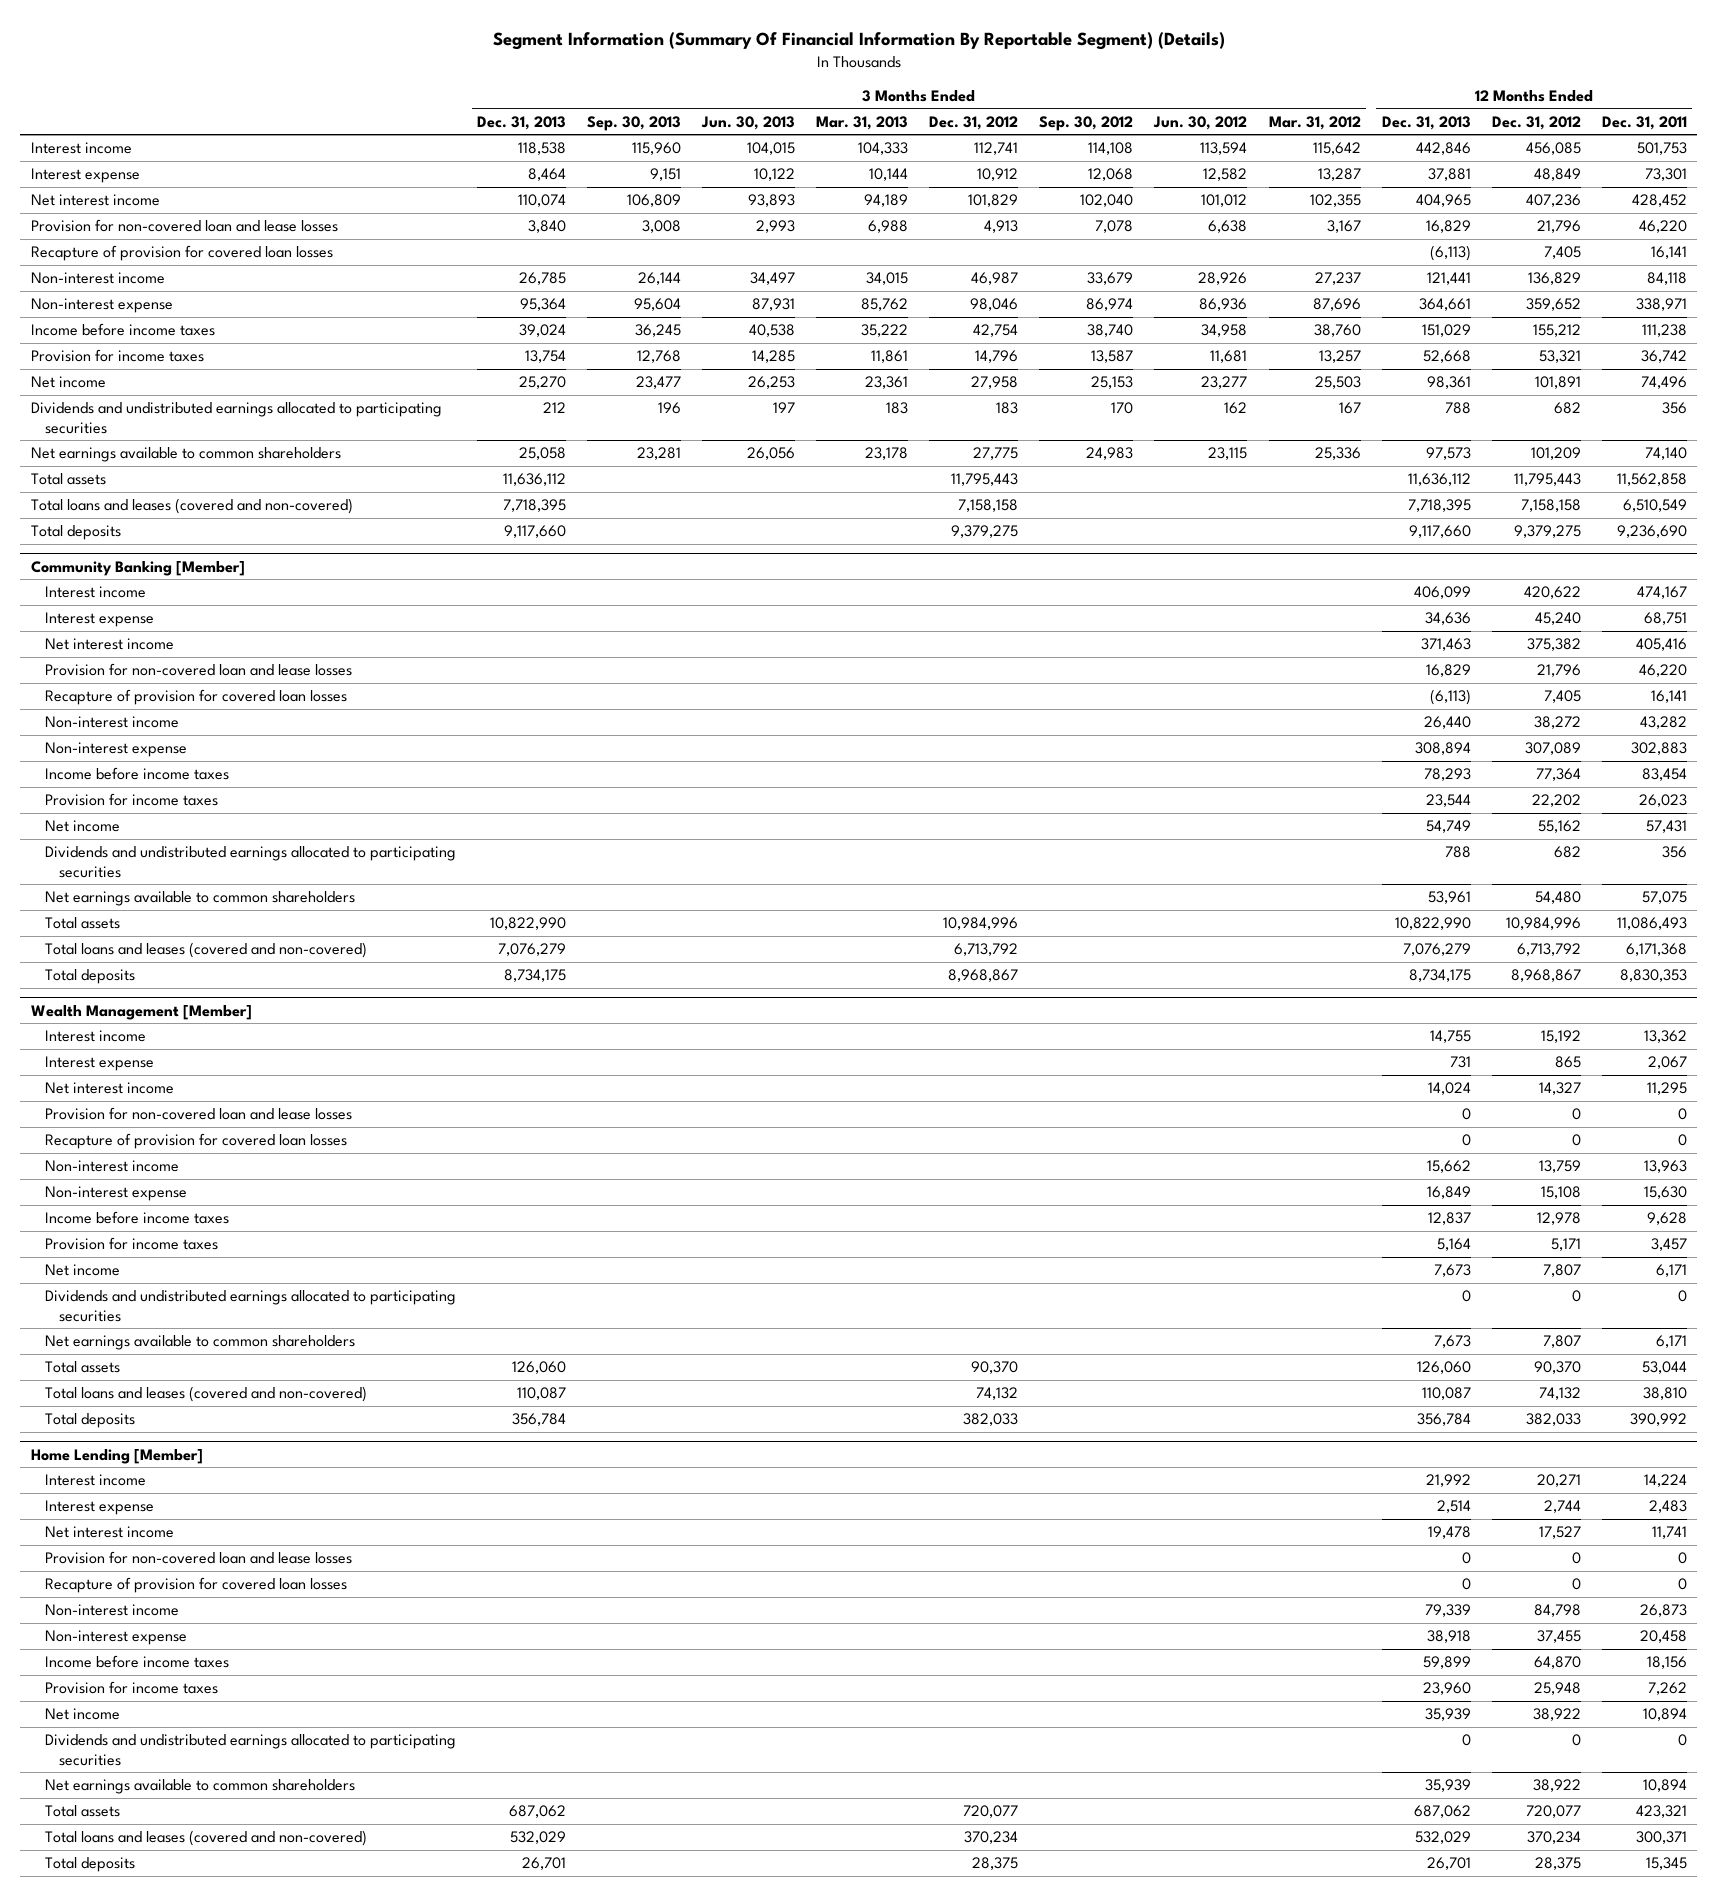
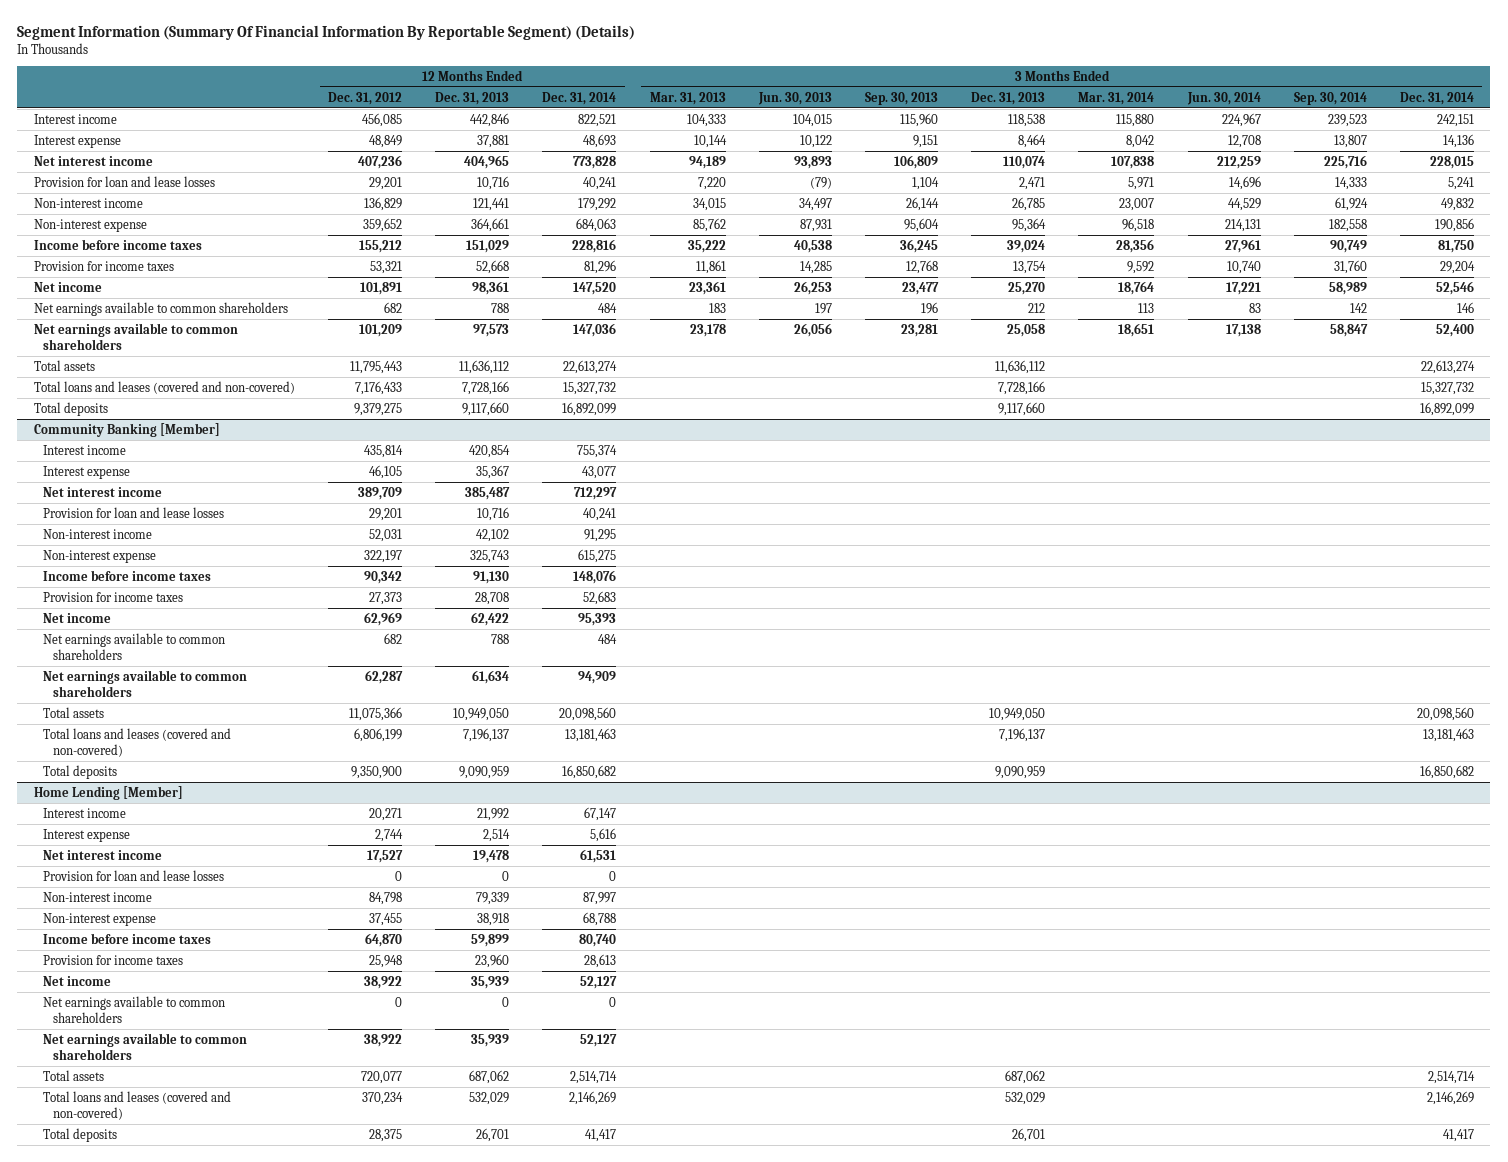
[929,115,1019,130] Dec. 31, 2012 -> none
[1039,115,1134,131] Sep. 30, 2012 -> none
[1153,115,1248,130] Jun. 30, 2012 -> none
[1268,115,1361,130] Mar. 31, 2012 -> none
[1601,115,1687,130] Dec. 31, 2011 -> none
none -> [542,91,617,105] Dec. 31, 2014
none -> [1078,91,1155,105] Mar. 31, 2014
none -> [1186,91,1261,105] Jun. 30, 2014
none -> [1293,91,1367,105] Sep. 30, 2014
none -> [1399,91,1474,105] Dec. 31, 2014
[30,245,333,262] Recapture of provision for covered loan losses -> none
[30,219,338,233] Provision for non-covered loan and lease losses -> [33,175,215,187] Provision for loan and lease losses
[527,220,566,234] 3,840 -> [1019,176,1046,190] 2,471
[641,220,681,234] 3,008 -> [911,176,939,190] 1,104
[756,220,796,234] 2,993 -> [809,176,832,189] (79)
[868,220,909,234] 6,988 -> [697,176,726,190] 7,220
[1425,220,1471,234] 16,829 -> [477,175,510,190] 10,716
[1536,220,1581,234] 21,796 -> [369,176,403,190] 29,201
[30,402,442,434] Dividends and undistributed earnings allocated to participating securities -> [33,301,288,316] Net earnings available to common shareholders
[502,499,566,513] 7,718,395 -> [998,380,1046,395] 7,728,166
[1407,499,1471,513] 7,718,395 -> [462,380,510,395] 7,728,166
[1520,499,1581,513] 7,158,158 -> [355,380,403,395] 7,176,433
[44,689,347,706] Recapture of provision for covered loan losses -> none
[30,1004,252,1020] Wealth Management [Member] -> none
[44,1030,146,1043] Interest income -> none
[44,1056,154,1072] Interest expense -> none
[44,1082,174,1095] Net interest income -> none
[44,1107,352,1121] Provision for non-covered loan and lease losses -> none
[44,1133,347,1150] Recapture of provision for covered loan losses -> none
[44,1160,179,1173] Non-interest income -> none
[44,1186,187,1202] Non-interest expense -> none
[44,1211,229,1225] Income before income taxes -> none
[44,1237,218,1251] Provision for income taxes -> none
[44,1264,120,1277] Net income -> none
[44,1290,456,1322] Dividends and undistributed earnings allocated to participating securities -> none
[44,1335,355,1351] Net earnings available to common shareholders -> none
[44,1361,120,1374] Total assets -> none
[44,1386,367,1403] Total loans and leases (covered and non-covered) -> none
[44,1413,135,1429] Total deposits -> none
[1413,586,1471,600] 406,099 -> [469,444,511,458] 420,854
[1523,586,1581,600] 420,622 -> [364,444,404,458] 435,814
[1424,612,1471,626] 34,636 -> [476,464,510,479] 35,367
[1534,612,1581,626] 45,240 -> [369,464,403,479] 46,105
[1420,638,1471,652] 371,463 -> [465,486,511,500] 385,487
[1526,638,1581,652] 375,382 -> [358,486,403,500] 389,709
[44,663,352,677] Provision for non-covered loan and lease losses -> [43,506,225,518] Provision for loan and lease losses
[1425,664,1471,678] 16,829 -> [477,506,510,521] 10,716
[1536,664,1581,678] 21,796 -> [369,507,403,521] 29,201
[1423,716,1471,730] 26,440 -> [476,528,510,542] 42,102
[1533,716,1581,730] 38,272 -> [369,528,403,542] 52,031
[1414,742,1471,756] 308,894 -> [470,549,510,563] 325,743
[1524,742,1581,756] 307,089 -> [364,549,403,563] 322,197
[1423,768,1471,782] 78,293 -> [473,570,510,584] 91,130
[1535,768,1581,782] 77,364 -> [364,570,403,584] 90,342
[1425,794,1471,808] 23,544 -> [475,591,510,605] 28,708
[1531,794,1581,808] 22,202 -> [369,591,403,605] 27,373
[1425,820,1471,834] 54,749 -> [471,611,510,626] 62,422
[1537,820,1581,834] 55,162 -> [364,611,403,626] 62,969
[44,846,456,878] Dividends and undistributed earnings allocated to participating securities -> [43,632,226,660] Net earnings available to common shareholders
[1427,891,1471,905] 53,961 -> [472,669,510,684] 61,634
[1534,891,1581,905] 54,480 -> [365,669,404,684] 62,287
[489,917,566,931] 10,822,990 -> [989,707,1046,721] 10,949,050
[1394,917,1471,931] 10,822,990 -> [453,707,510,721] 10,949,050
[1505,917,1581,931] 10,984,996 -> [349,706,403,721] 11,075,366
[497,943,566,957] 7,076,279 -> [999,727,1046,742] 7,196,137
[1402,943,1471,957] 7,076,279 -> [463,727,510,742] 7,196,137
[1516,943,1581,957] 6,713,792 -> [354,727,403,742] 6,806,199
[503,969,566,983] 8,734,175 -> [995,765,1046,779] 9,090,959
[1408,969,1471,983] 8,734,175 -> [459,765,510,779] 9,090,959
[1510,969,1581,983] 8,968,867 -> [351,765,403,779] 9,350,900
[44,1577,347,1594] Recapture of provision for covered loan losses -> none
[44,1551,352,1565] Provision for non-covered loan and lease losses -> [43,869,225,881] Provision for loan and lease losses
[44,1734,456,1766] Dividends and undistributed earnings allocated to participating securities -> [43,995,226,1023] Net earnings available to common shareholders

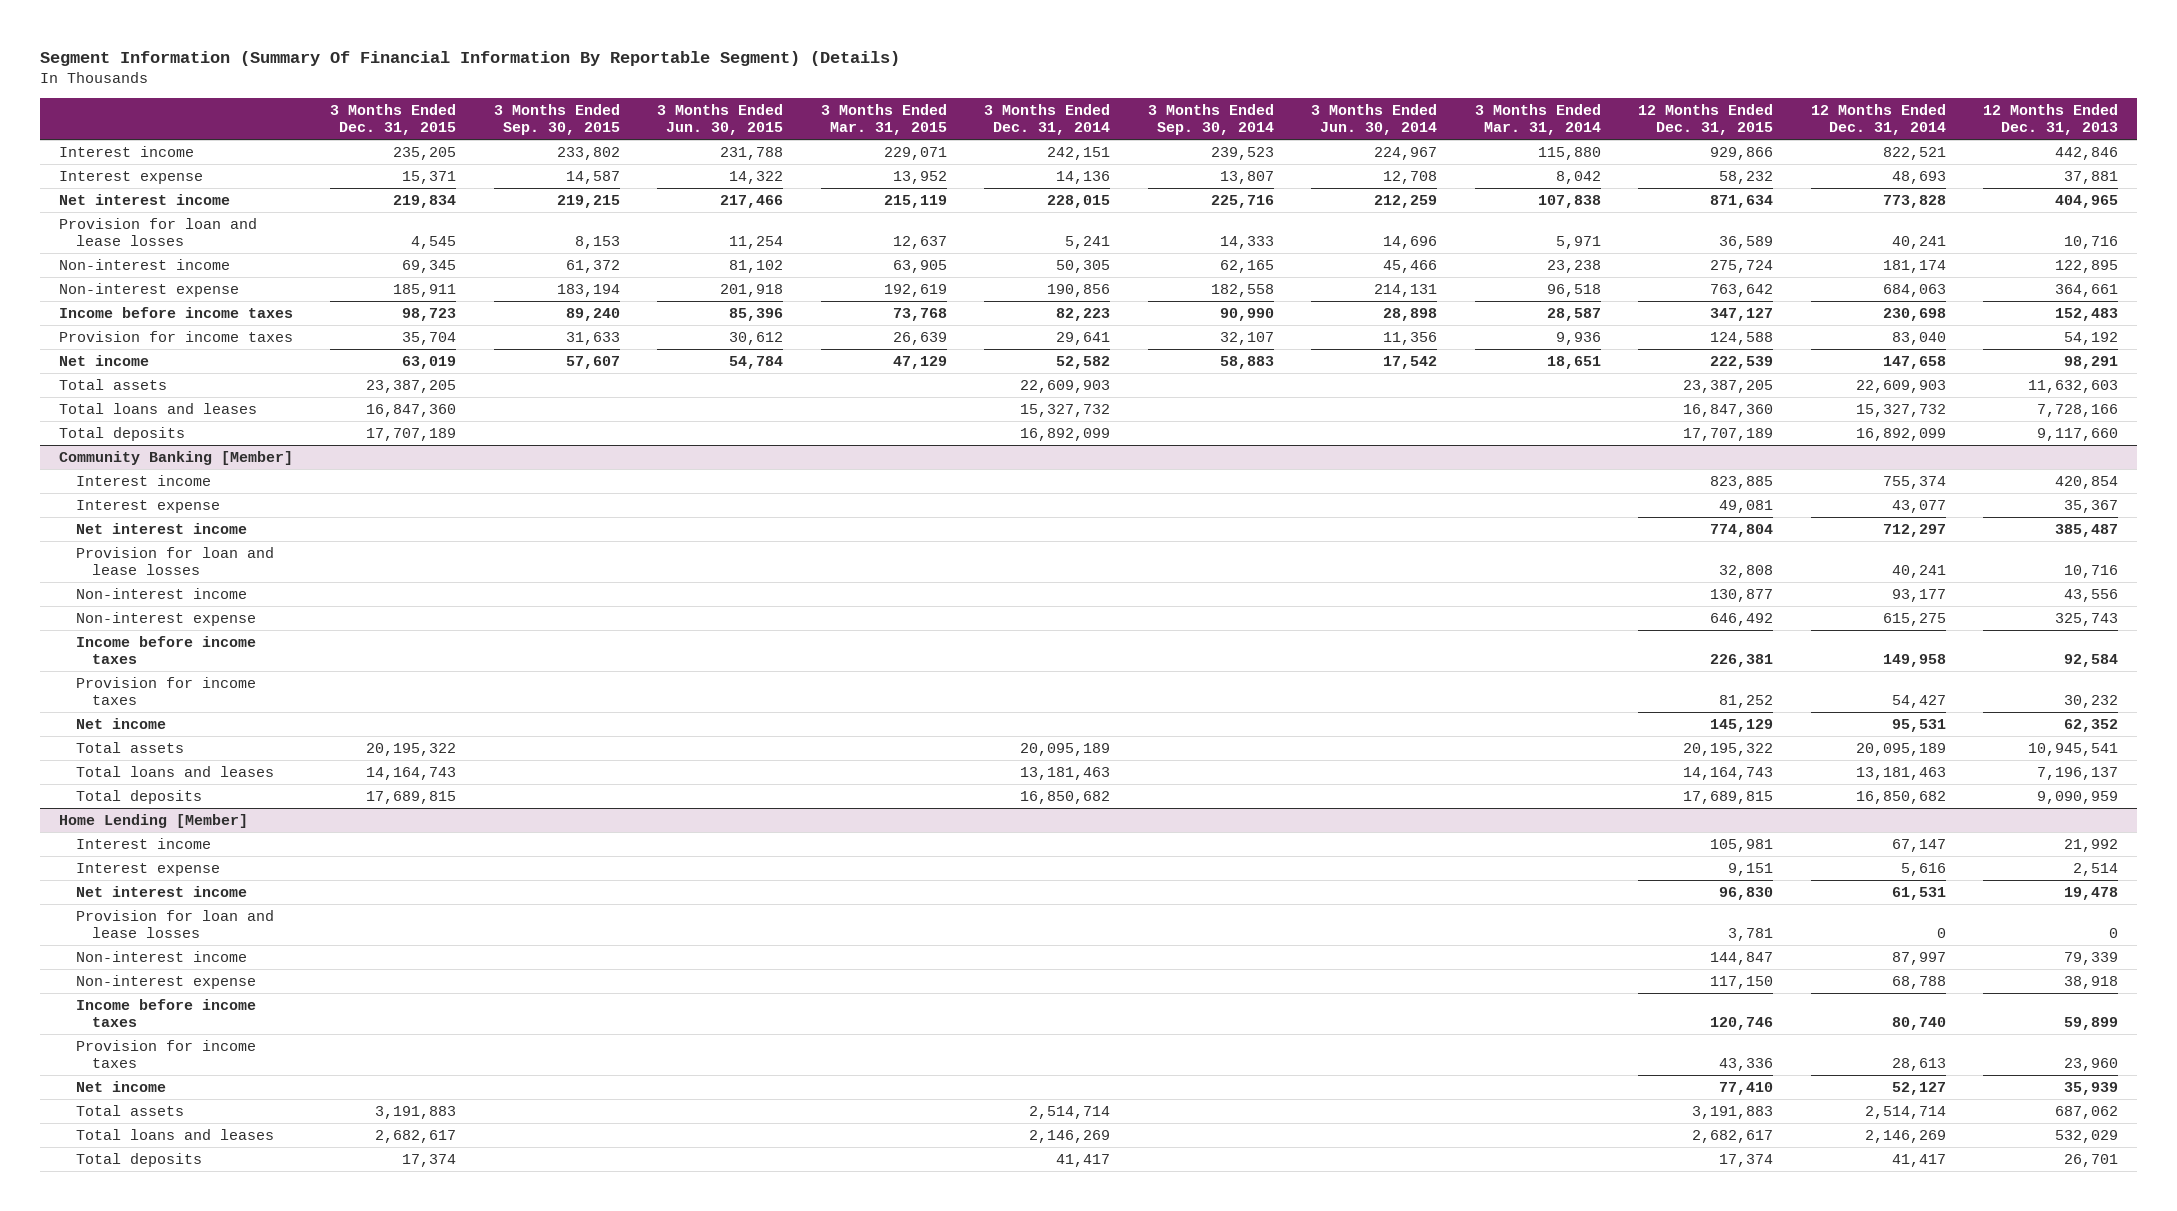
[328,91,403,105] Dec. 31, 2012 -> none
[649,91,726,105] Mar. 31, 2013 -> none
[757,91,832,105] Jun. 30, 2013 -> none
[864,91,938,105] Sep. 30, 2013 -> none
[971,91,1046,105] Dec. 31, 2013 -> none
none -> [330,103,457,136] 3 Months Ended Dec. 31, 2015
none -> [493,103,620,136] 3 Months Ended Sep. 30, 2015
none -> [657,103,784,136] 3 Months Ended Jun. 30, 2015
none -> [820,103,947,136] 3 Months Ended Mar. 31, 2015
none -> [1638,103,1774,136] 12 Months Ended Dec. 31, 2015
[473,197,510,211] 121,441 -> [2055,259,2119,273] 122,895
[578,197,617,211] 179,292 -> [1882,259,1946,273] 181,174
[1119,197,1155,211] 23,007 -> [1546,259,1601,273] 23,238
[1227,197,1261,211] 44,529 -> [1383,259,1438,273] 45,466
[1334,196,1368,211] 61,924 -> [1219,259,1274,273] 62,165
[1440,197,1474,211] 49,832 -> [1056,259,1111,273] 50,305
[33,301,288,316] Net earnings available to common shareholders -> none
[33,322,238,350] Net earnings available to common shareholders -> none
[466,239,510,253] 151,029 -> [2055,307,2119,321] 152,483
[572,238,617,253] 228,816 -> [1882,307,1946,321] 230,698
[1116,238,1155,253] 28,356 -> [1546,307,1601,321] 28,587
[1224,238,1261,253] 27,961 -> [1383,307,1438,321] 28,898
[1329,239,1367,253] 90,749 -> [1219,307,1274,321] 90,990
[1437,239,1474,253] 81,750 -> [1056,307,1111,321] 82,223
[476,259,510,274] 52,668 -> [2064,331,2119,345] 54,192
[584,259,617,274] 81,296 -> [1891,331,1946,345] 83,040
[1127,260,1155,274] 9,592 -> [1555,331,1601,345] 9,936
[1226,260,1261,274] 10,740 -> [1383,331,1438,345] 11,356
[1333,259,1367,274] 31,760 -> [1219,331,1274,345] 32,107
[1439,260,1475,274] 29,204 -> [1056,331,1111,345] 29,641
[472,280,510,295] 98,361 -> [2064,355,2119,369] 98,291
[573,281,617,295] 147,520 -> [1882,355,1946,369] 147,658
[1118,280,1155,295] 18,764 -> [1546,355,1601,369] 18,651
[1225,281,1261,295] 17,221 -> [1383,355,1438,369] 17,542
[1328,281,1367,295] 58,989 -> [1219,355,1274,369] 58,883
[1435,280,1474,295] 52,546 -> [1056,355,1111,369] 52,582
[459,359,510,374] 11,636,112 -> [2028,379,2119,393] 11,632,603
[563,359,618,374] 22,613,274 -> [1855,379,1946,393] 22,609,903
[1420,359,1475,374] 22,613,274 -> [1020,379,1111,393] 22,609,903
[33,380,295,394] Total loans and leases (covered and non-covered) -> [58,402,257,414] Total loans and leases
[476,528,510,542] 42,102 -> [2064,588,2119,602] 43,556
[584,528,617,542] 91,295 -> [1891,588,1946,602] 93,177
[43,632,226,660] Net earnings available to common shareholders -> none
[43,669,248,697] Net earnings available to common shareholders -> none
[473,570,510,584] 91,130 -> [2064,654,2119,668] 92,584
[573,569,617,584] 148,076 -> [1882,654,1946,668] 149,958
[475,591,510,605] 28,708 -> [2064,695,2119,709] 30,232
[583,590,617,605] 52,683 -> [1891,695,1946,709] 54,427
[471,611,510,626] 62,422 -> [2064,718,2119,732] 62,352
[578,612,617,626] 95,393 -> [1891,718,1946,732] 95,531
[453,707,510,721] 10,949,050 -> [2028,742,2119,756] 10,945,541
[559,706,617,721] 20,098,560 -> [1855,742,1946,756] 20,095,189
[1416,706,1474,721] 20,098,560 -> [1020,742,1111,756] 20,095,189
[43,727,232,757] Total loans and leases (covered and non-covered) -> [75,765,274,777] Total loans and leases
[43,995,226,1023] Net earnings available to common shareholders -> none
[43,1032,248,1060] Net earnings available to common shareholders -> none
[43,1090,232,1120] Total loans and leases (covered and non-covered) -> [75,1128,274,1140] Total loans and leases

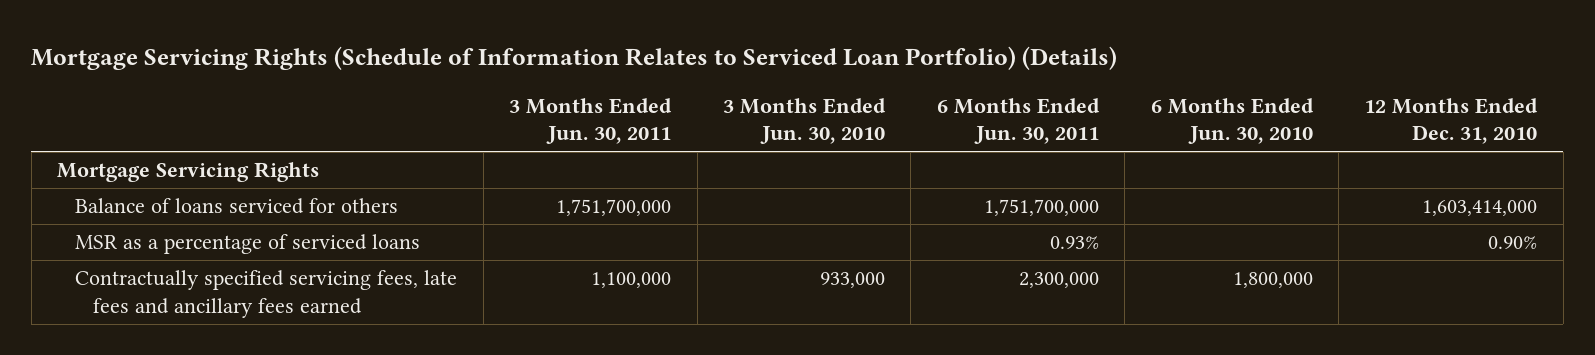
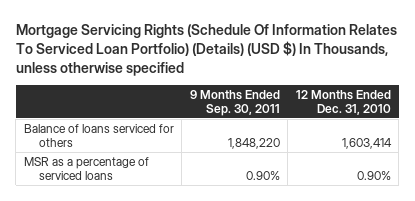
[31,46,1118,71] Mortgage Servicing Rights (Schedule of Information Relates to Serviced Loan Portfolio) (Details) -> [15,23,397,76] Mortgage Servicing Rights (Schedule Of Information Relates To Serviced Loan Portfolio) (Details) (USD $) In Thousands, unless otherwise specified
[509,97,673,145] 3 Months Ended Jun. 30, 2011 -> none
[722,97,886,145] 3 Months Ended Jun. 30, 2010 -> none
[936,97,1100,145] 6 Months Ended Jun. 30, 2011 -> none
[1150,97,1314,145] 6 Months Ended Jun. 30, 2010 -> none
none -> [189,89,280,117] 9 Months Ended Sep. 30, 2011
[57,162,320,183] Mortgage Servicing Rights -> none
[1422,200,1538,217] 1,603,414,000 -> [341,138,392,150] 1,603,414
[75,270,458,318] Contractually specified servicing fees, late fees and ancillary fees earned -> none

